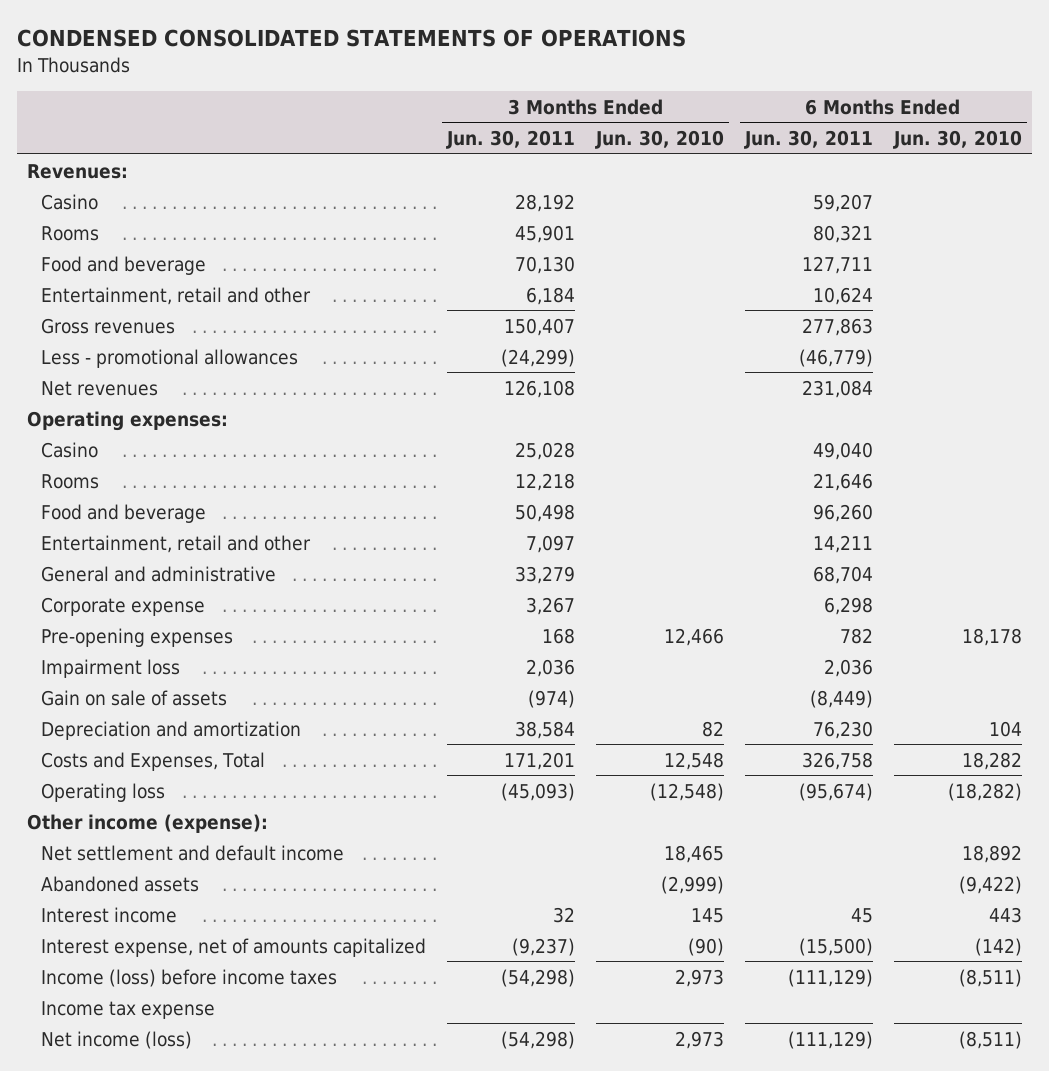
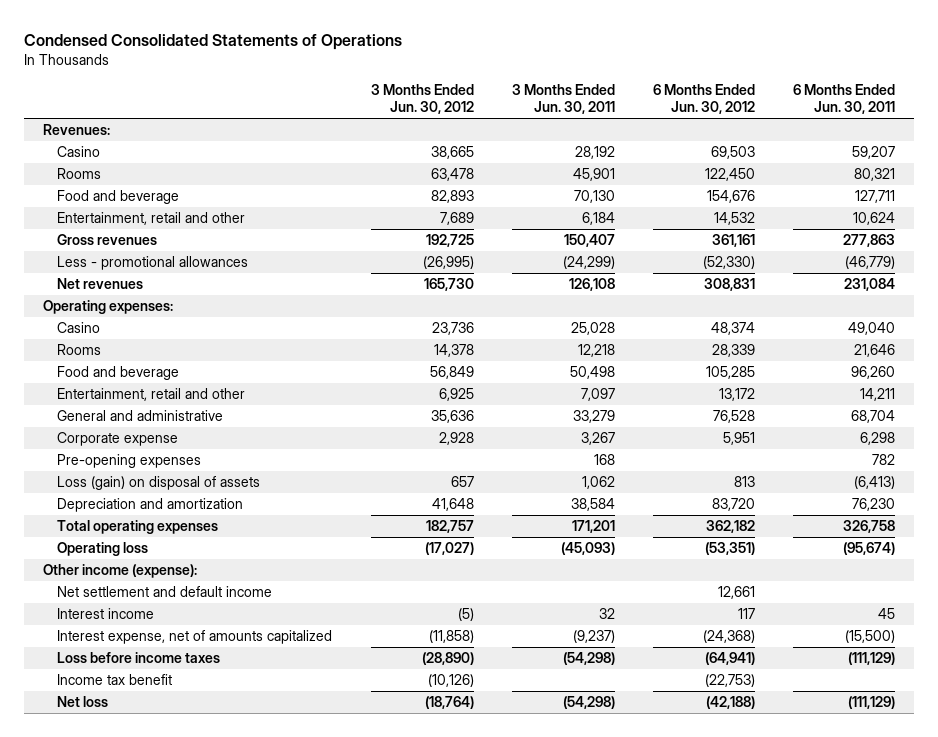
[16,29,686,48] CONDENSED CONSOLIDATED STATEMENTS OF OPERATIONS -> [24,34,403,51] Condensed Consolidated Statements of Operations
[595,130,725,150] Jun. 30, 2010 -> none
[892,130,1022,150] Jun. 30, 2010 -> none
none -> [370,83,474,115] 3 Months Ended Jun. 30, 2012
none -> [652,83,755,115] 6 Months Ended Jun. 30, 2012
[41,658,181,678] Impairment loss -> none
[41,689,228,706] Gain on sale of assets -> [57,476,261,491] Loss (gain) on disposal of assets
[528,689,576,708] (974) -> [581,476,615,490] 1,062
[809,689,873,708] (8,449) -> [853,476,895,490] (6,413)
[41,751,266,771] Costs and Expenses, Total -> [57,520,219,535] Total operating expenses
[41,875,200,892] Abandoned assets -> none
[41,968,338,987] Income (loss) before income taxes -> [57,652,221,664] Loss before income taxes
[41,1000,216,1019] Income tax expense -> [57,674,173,686] Income tax benefit
[41,1030,193,1049] Net income (loss) -> [57,696,109,708] Net loss

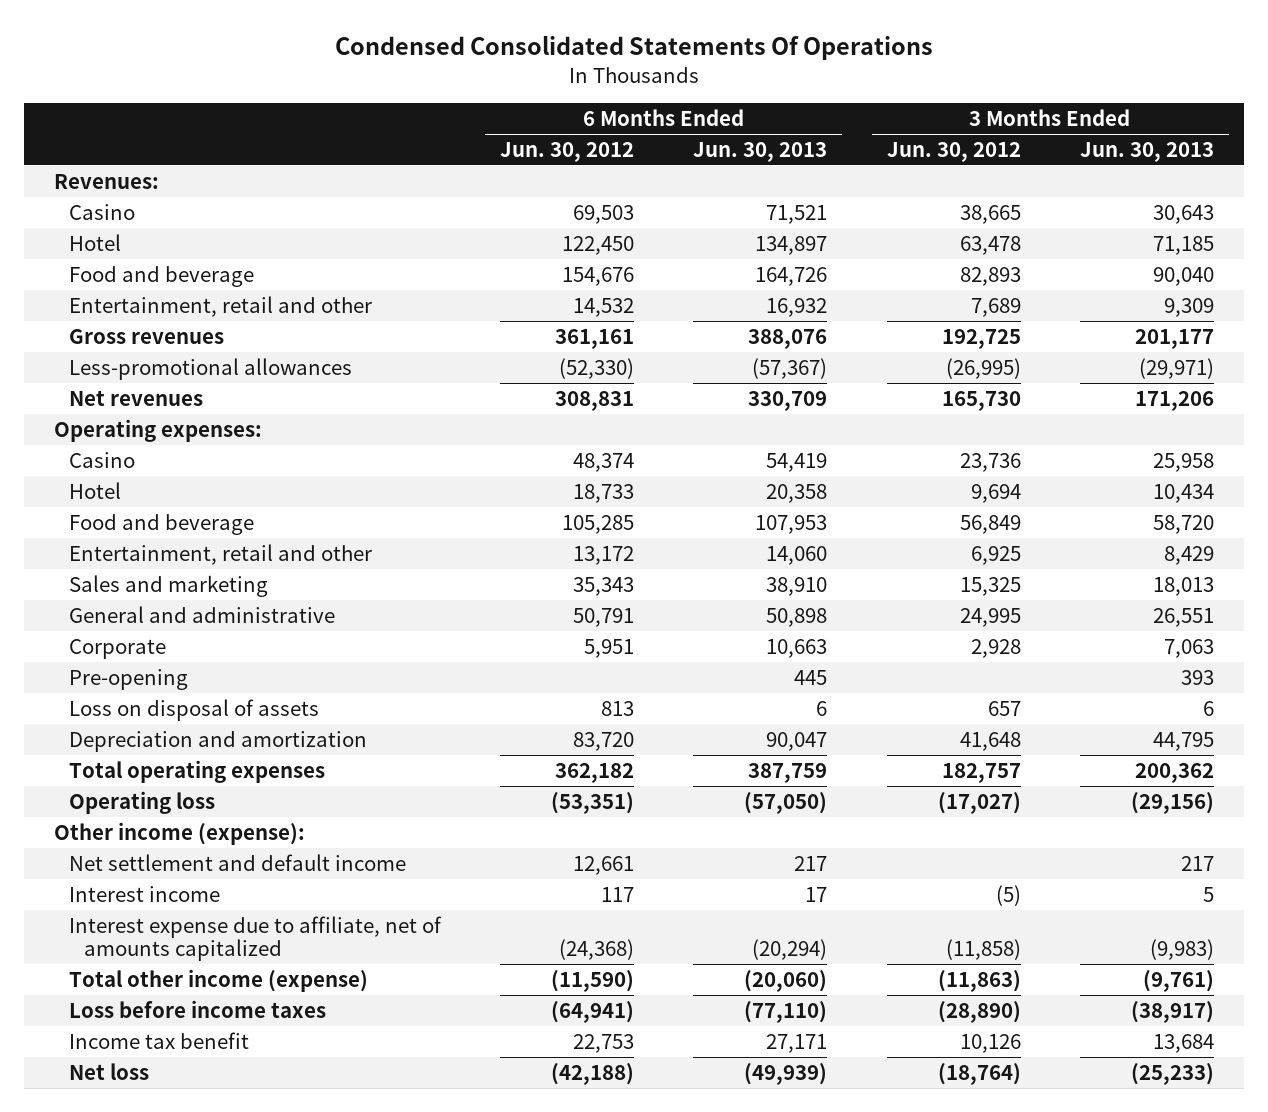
[24,34,403,51] Condensed Consolidated Statements of Operations -> [334,35,933,61] Condensed Consolidated Statements Of Operations
[511,83,615,115] 3 Months Ended Jun. 30, 2011 -> none
[792,83,895,115] 6 Months Ended Jun. 30, 2011 -> none
none -> [693,141,828,162] Jun. 30, 2013
none -> [1080,141,1215,162] Jun. 30, 2013
[57,168,102,180] Rooms -> [68,233,121,251] Hotel
[57,256,249,271] Less - promotional allowances -> [68,357,352,380] Less-promotional allowances
[57,344,102,356] Rooms -> none
none -> [68,481,121,499] Hotel
none -> [68,574,268,597] Sales and marketing
[430,410,474,424] 35,636 -> [959,607,1021,627] 24,995
[712,410,755,424] 76,528 -> [573,607,635,627] 50,791
[57,432,179,447] Corporate expense -> [68,638,166,659] Corporate
[57,454,202,469] Pre-opening expenses -> [68,668,188,690] Pre-opening
[57,476,261,491] Loss (gain) on disposal of assets -> [68,698,319,721] Loss on disposal of assets
[57,630,333,645] Interest expense, net of amounts capitalized -> [68,915,442,962] Interest expense due to affiliate, net of amounts capitalized
none -> [68,968,368,992] Total other income (expense)
[427,674,474,688] (10,126) -> [959,1033,1021,1053] 10,126
[704,674,755,688] (22,753) -> [573,1033,635,1053] 22,753

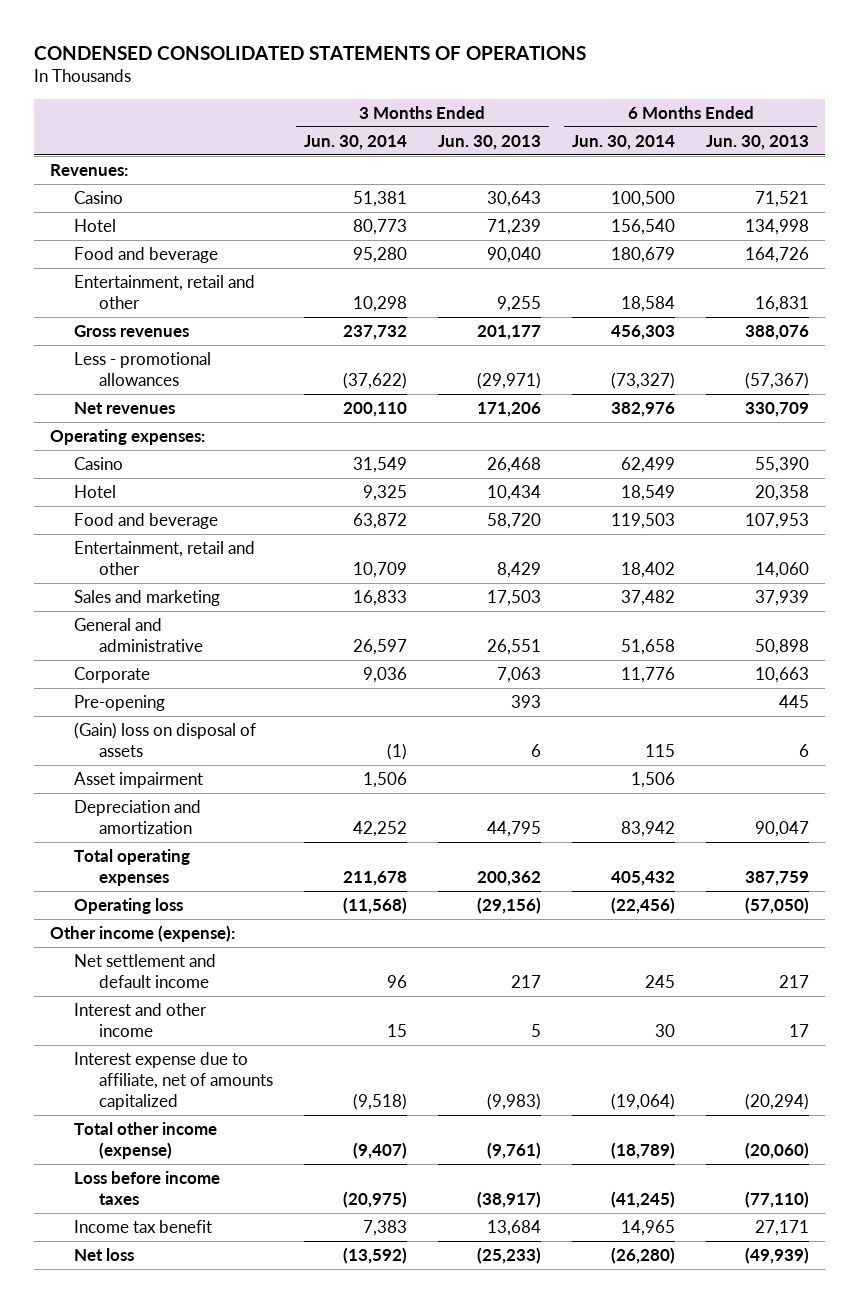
[334,35,933,61] Condensed Consolidated Statements Of Operations -> [34,45,587,60] CONDENSED CONSOLIDATED STATEMENTS OF OPERATIONS
[500,141,635,162] Jun. 30, 2012 -> none
[886,141,1021,162] Jun. 30, 2012 -> none
none -> [303,134,407,150] Jun. 30, 2014
none -> [572,134,676,150] Jun. 30, 2014
[755,235,828,255] 134,897 -> [745,218,810,235] 134,998
[1153,235,1215,255] 71,185 -> [487,218,542,235] 71,239
[766,297,828,317] 16,932 -> [755,295,810,312] 16,831
[1164,297,1215,317] 9,309 -> [497,295,542,312] 9,255
[68,357,352,380] Less-promotional allowances -> [74,351,212,386] Less - promotional allowances
[766,452,828,472] 54,419 -> [755,456,810,473] 55,390
[1153,452,1215,472] 25,958 -> [487,456,542,473] 26,468
[766,576,828,596] 38,910 -> [755,589,810,606] 37,939
[1153,576,1215,596] 18,013 -> [487,589,542,606] 17,503
[68,698,319,721] Loss on disposal of assets -> [74,721,257,757] (Gain) loss on disposal of assets
none -> [74,771,204,788] Asset impairment
[68,885,220,902] Interest income -> [74,1002,208,1037] Interest and other income

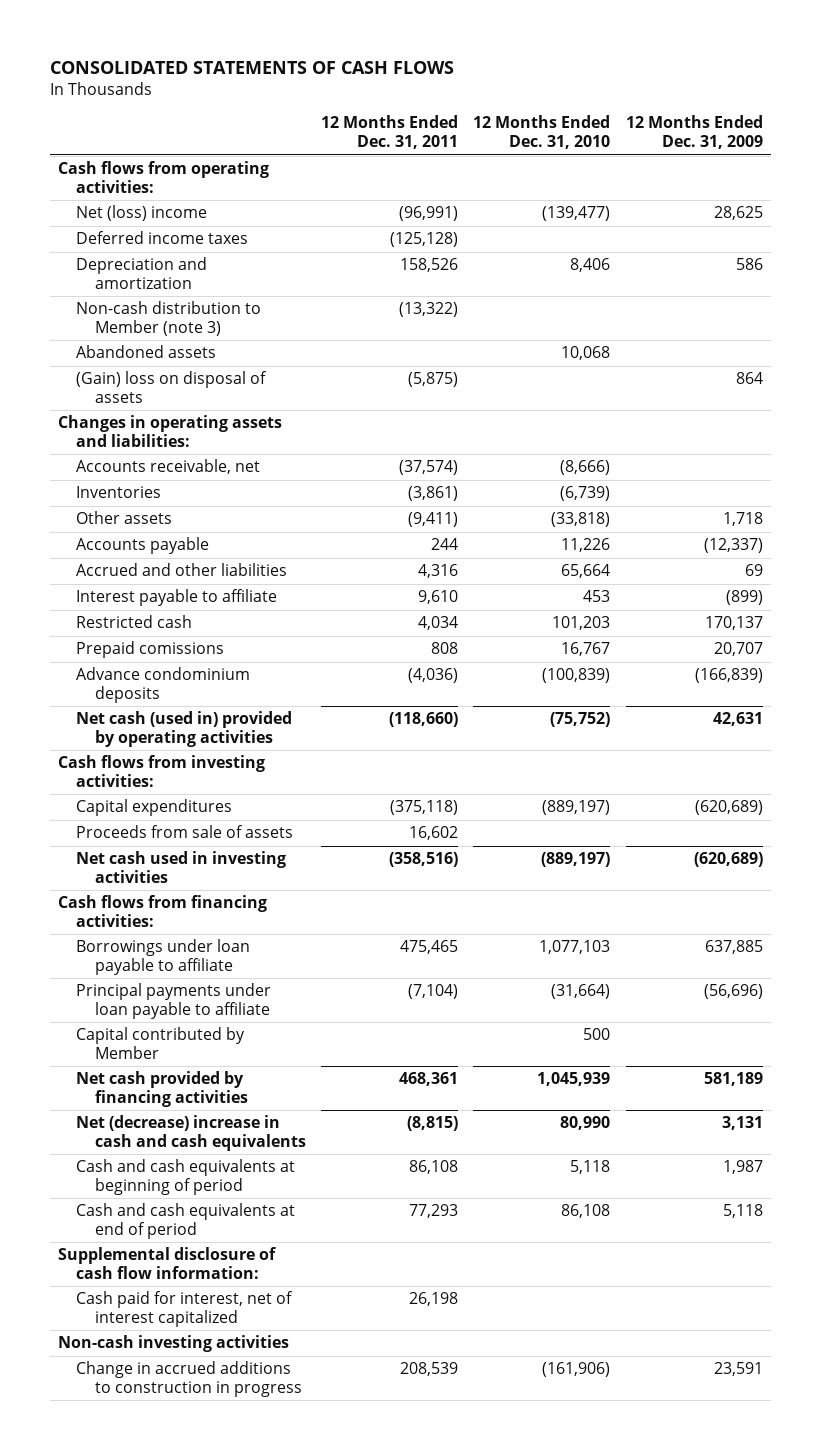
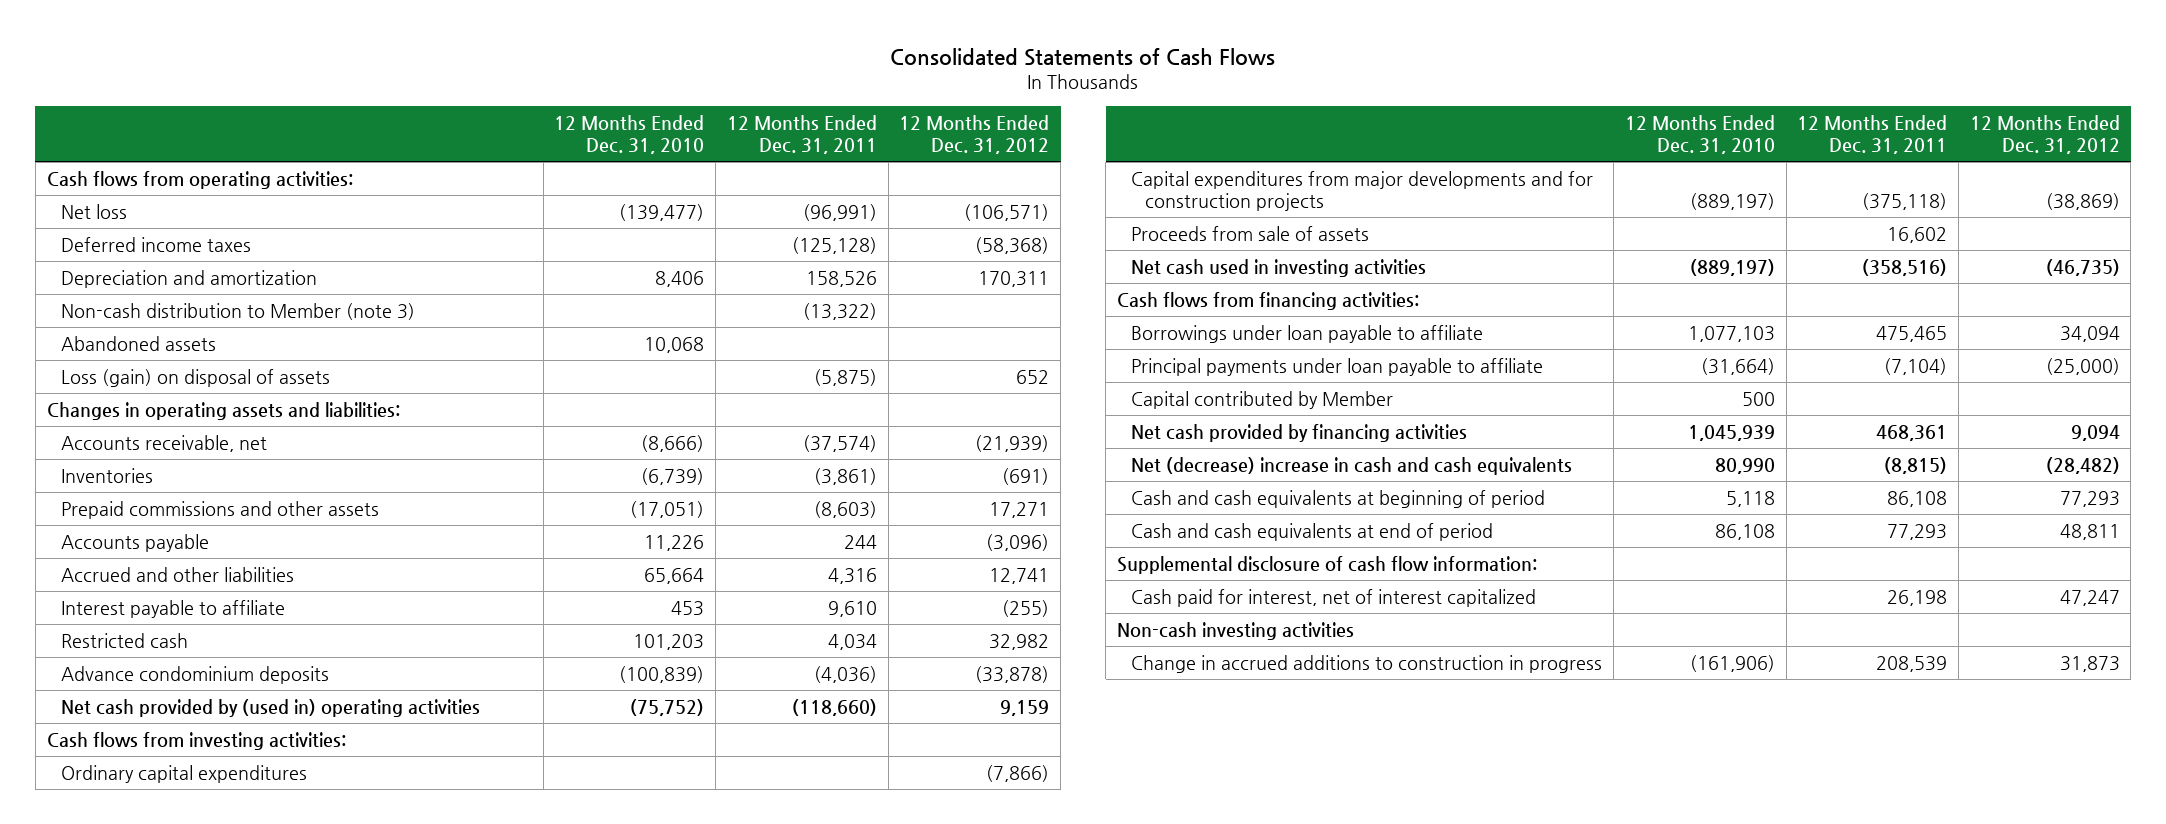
[50,61,455,75] CONSOLIDATED STATEMENTS OF CASH FLOWS -> [890,47,1276,66] Consolidated Statements of Cash Flows
[625,115,763,150] 12 Months Ended Dec. 31, 2009 -> none
none -> [899,114,1050,155] 12 Months Ended Dec. 31, 2012
[76,205,208,222] Net (loss) income -> [60,203,127,219] Net loss
[76,371,268,404] (Gain) loss on disposal of assets -> [60,368,330,387] Loss (gain) on disposal of assets
[76,511,173,525] Other assets -> none
none -> [60,500,379,519] Prepaid commissions and other assets
[76,641,225,659] Prepaid comissions -> none
[76,711,293,748] Net cash (used in) provided by operating activities -> [60,698,480,717] Net cash provided by (used in) operating activities
none -> [60,764,307,783] Ordinary capital expenditures
[76,799,233,817] Capital expenditures -> [1131,170,1594,212] Capital expenditures from major developments and for construction projects

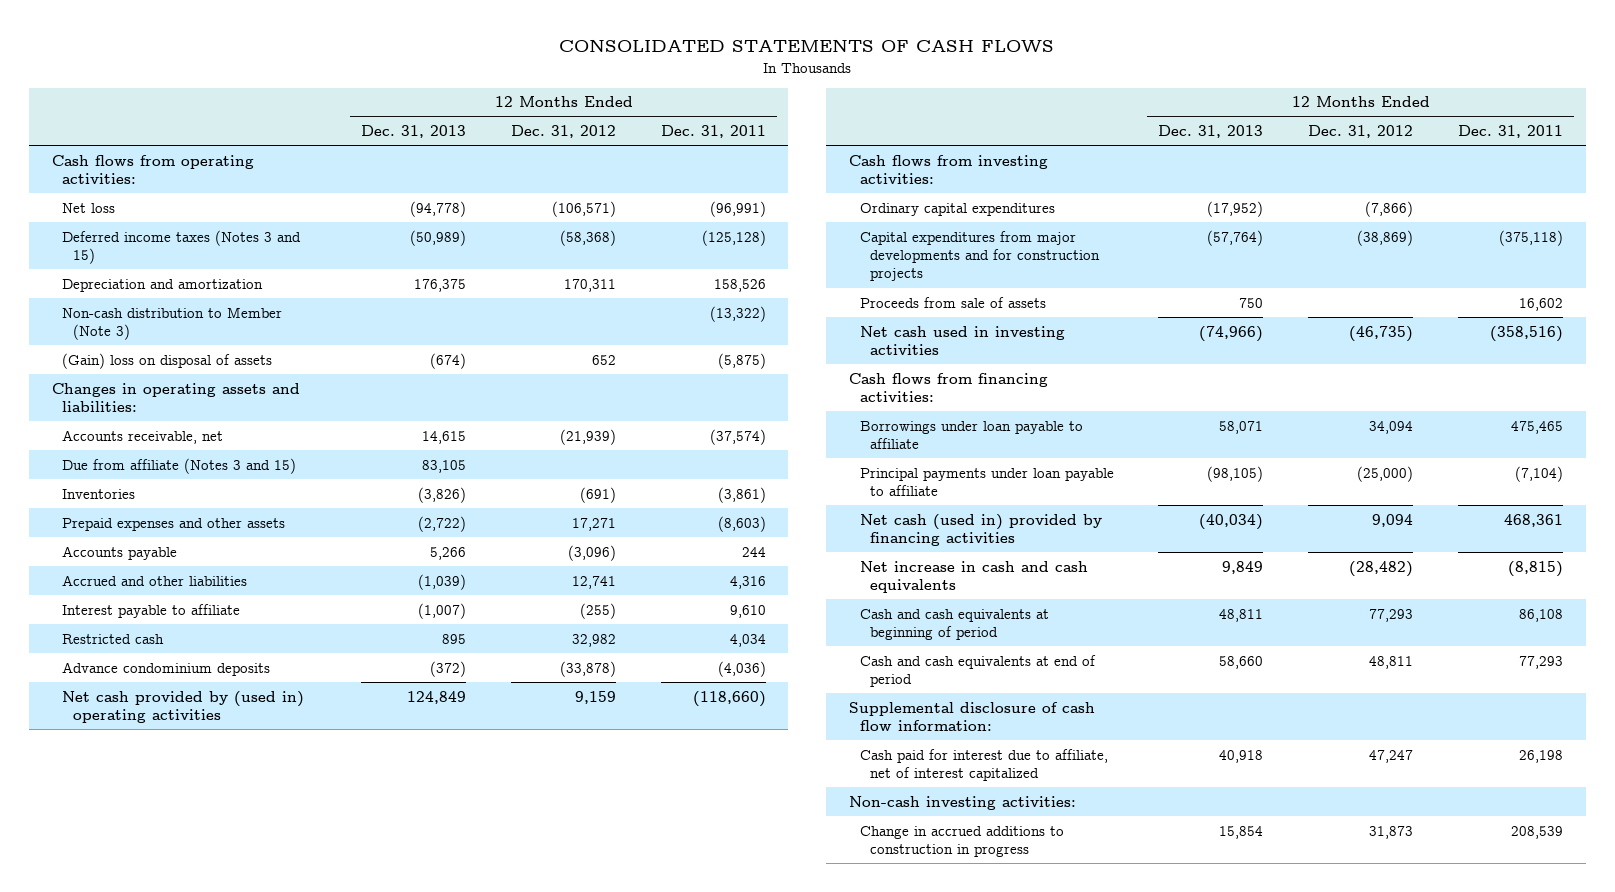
[890,47,1276,66] Consolidated Statements of Cash Flows -> [559,39,1055,53] CONSOLIDATED STATEMENTS OF CASH FLOWS
[554,114,705,155] 12 Months Ended Dec. 31, 2010 -> none
none -> [361,125,467,139] Dec. 31, 2013
[60,236,251,252] Deferred income taxes -> [62,229,302,264] Deferred income taxes (Notes 3 and 15)
[60,335,216,351] Abandoned assets -> none
[60,302,415,320] Non-cash distribution to Member (note 3) -> [62,306,283,340] Non-cash distribution to Member (Note 3)
[60,368,330,387] Loss (gain) on disposal of assets -> [62,352,273,369] (Gain) loss on disposal of assets
none -> [62,457,297,474] Due from affiliate (Notes 3 and 15)
[60,500,379,519] Prepaid commissions and other assets -> [62,517,286,531] Prepaid expenses and other assets
[1131,390,1394,409] Capital contributed by Member -> none
[1131,423,1468,442] Net cash provided by financing activities -> [859,513,1102,546] Net cash (used in) provided by financing activities
[1131,456,1573,475] Net (decrease) increase in cash and cash equivalents -> [859,560,1088,593] Net increase in cash and cash equivalents
[1131,588,1537,607] Cash paid for interest, net of interest capitalized -> [859,748,1108,781] Cash paid for interest due to affiliate, net of interest capitalized
[1117,621,1355,640] Non-cash investing activities -> [848,795,1076,810] Non-cash investing activities:

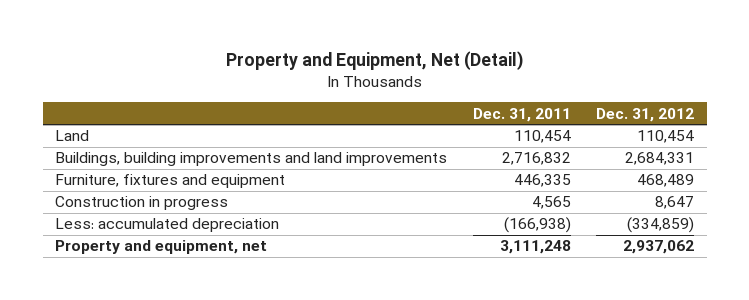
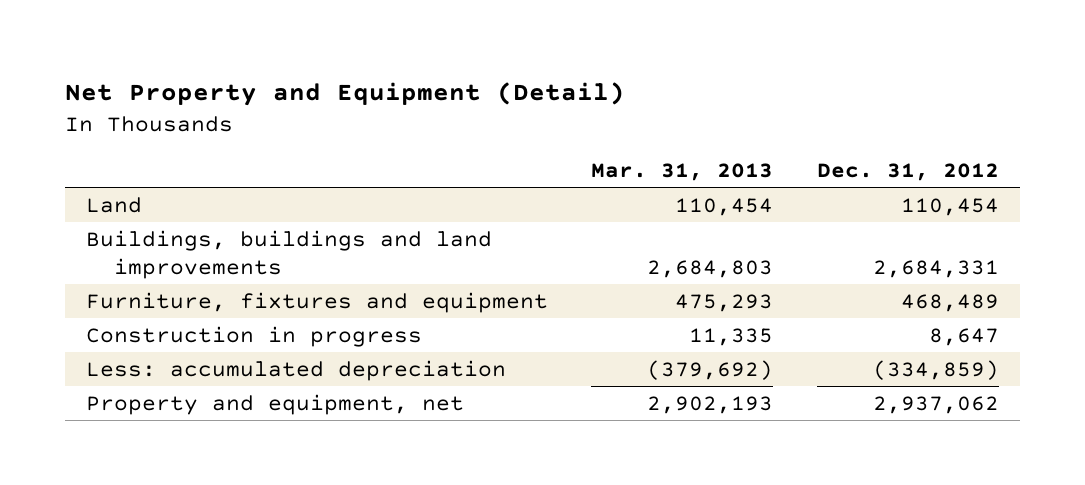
[225,51,524,71] Property and Equipment, Net (Detail) -> [64,81,625,106] Net Property and Equipment (Detail)
[472,107,571,122] Dec. 31, 2011 -> none
none -> [591,163,774,182] Mar. 31, 2013
[55,152,448,167] Buildings, building improvements and land improvements -> [86,229,493,279] Buildings, buildings and land improvements

